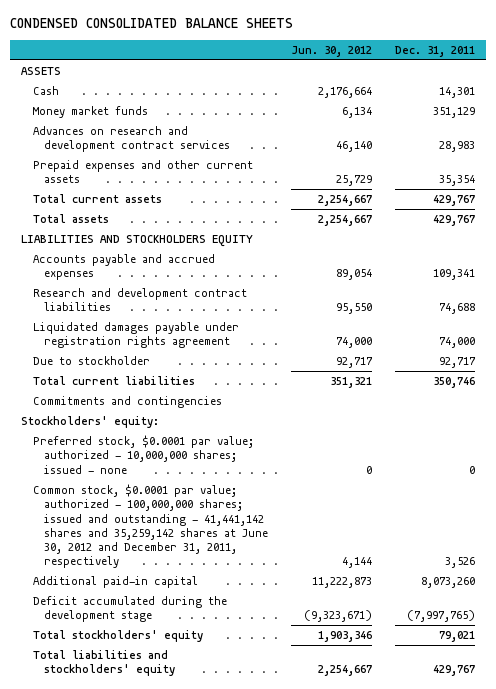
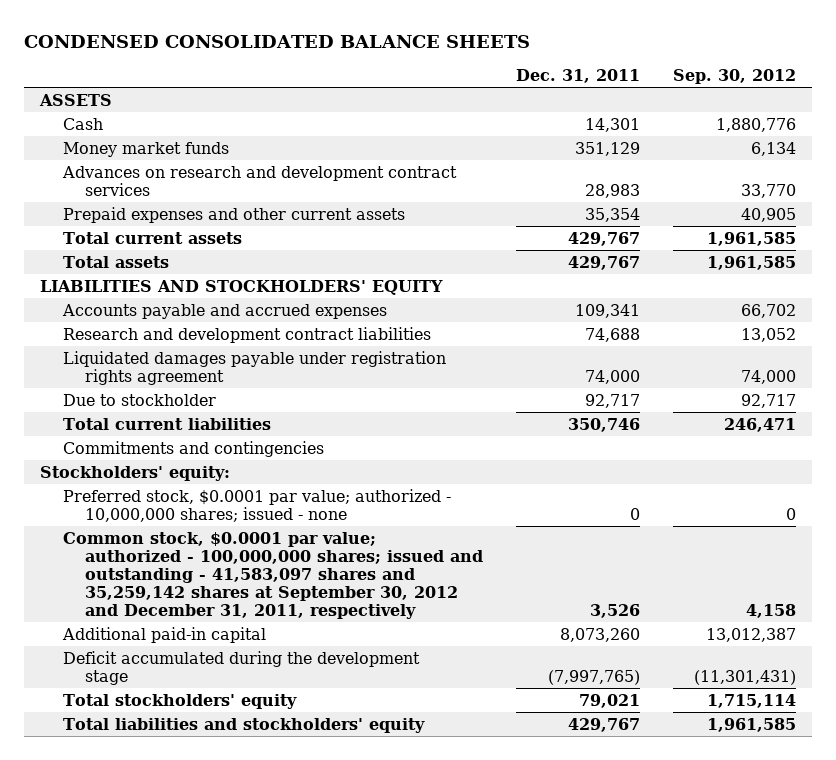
[290,45,372,57] Jun. 30, 2012 -> none
none -> [672,69,796,85] Sep. 30, 2012
[21,235,254,248] LIABILITIES AND STOCKHOLDERS EQUITY -> [40,279,444,295] LIABILITIES AND STOCKHOLDERS' EQUITY
[32,484,268,569] Common stock, $0.0001 par value; authorized - 100,000,000 shares; issued and outstanding - 41,441,142 shares and 35,259,142 shares at June 30, 2012 and December 31, 2011, respectively -> [62,531,484,620] Common stock, $0.0001 par value; authorized - 100,000,000 shares; issued and outstanding - 41,583,097 shares and 35,259,142 shares at September 30, 2012 and December 31, 2011, respectively

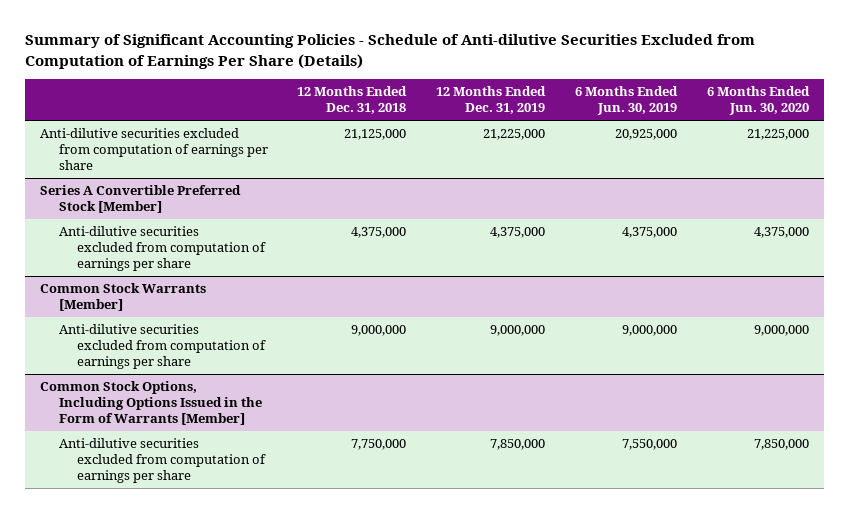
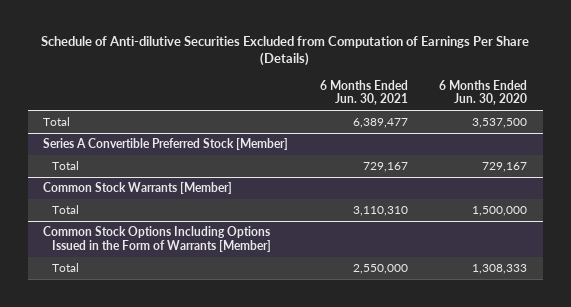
[24,34,755,69] Summary of Significant Accounting Policies - Schedule of Anti-dilutive Securities Excluded from Computation of Earnings Per Share (Details) -> [41,35,530,67] Schedule of Anti-dilutive Securities Excluded from Computation of Earnings Per Share (Details)
[297,86,408,115] 12 Months Ended Dec. 31, 2018 -> none
[436,86,547,115] 12 Months Ended Dec. 31, 2019 -> none
[574,86,678,116] 6 Months Ended Jun. 30, 2019 -> none
none -> [319,80,408,106] 6 Months Ended Jun. 30, 2021
[39,128,268,171] Anti-dilutive securities excluded from computation of earnings per share -> none
none -> [43,117,71,127] Total
[58,226,267,272] Anti-dilutive securities excluded from computation of earnings per share -> none
none -> [51,161,79,171] Total
[58,324,267,370] Anti-dilutive securities excluded from computation of earnings per share -> none
[58,438,267,484] Anti-dilutive securities excluded from computation of earnings per share -> none
none -> [51,205,79,215] Total
[39,381,262,426] Common Stock Options, Including Options Issued in the Form of Warrants [Member] -> [43,226,271,252] Common Stock Options Including Options Issued in the Form of Warrants [Member]
none -> [51,263,79,273] Total

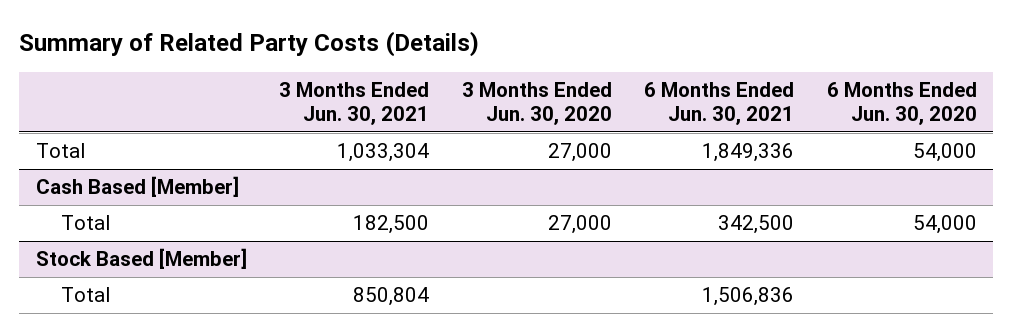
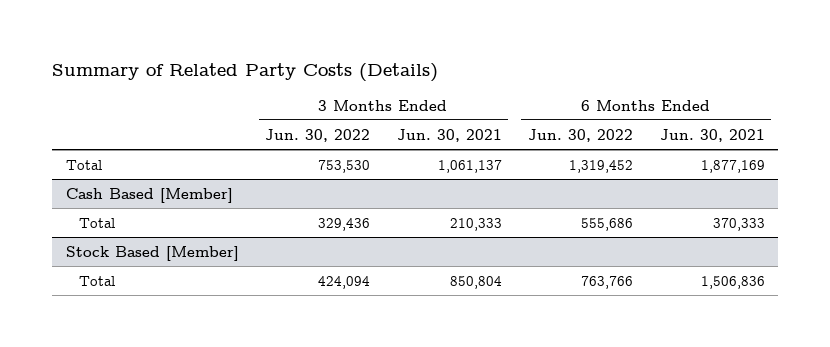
[461,82,612,126] 3 Months Ended Jun. 30, 2020 -> none
[826,82,977,126] 6 Months Ended Jun. 30, 2020 -> none
none -> [265,128,371,142] Jun. 30, 2022
none -> [528,128,634,142] Jun. 30, 2022
[337,143,430,163] 1,033,304 -> [437,159,502,173] 1,061,137
[702,143,795,163] 1,849,336 -> [700,159,765,173] 1,877,169
[353,215,430,235] 182,500 -> [449,217,502,231] 210,333
[718,215,795,235] 342,500 -> [712,217,765,231] 370,333

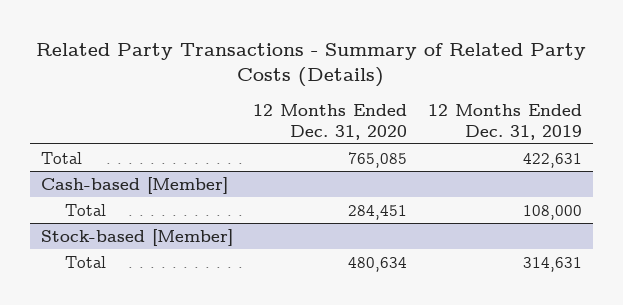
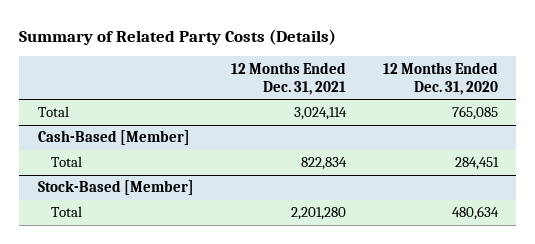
[36,42,587,87] Related Party Transactions - Summary of Related Party Costs (Details) -> [19,28,337,45] Summary of Related Party Costs (Details)
[428,103,583,140] 12 Months Ended Dec. 31, 2019 -> none
none -> [230,61,346,95] 12 Months Ended Dec. 31, 2021
[40,176,228,194] Cash-based [Member] -> [37,130,190,146] Cash-Based [Member]
[40,228,233,246] Stock-based [Member] -> [37,180,194,196] Stock-Based [Member]

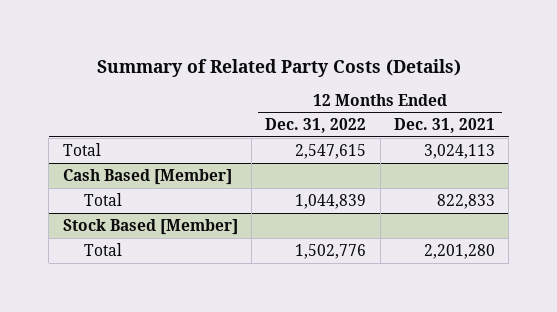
[382,61,498,95] 12 Months Ended Dec. 31, 2020 -> none
none -> [265,118,367,134] Dec. 31, 2022
[293,107,347,121] 3,024,114 -> [423,143,495,159] 3,024,113
[37,130,190,146] Cash-Based [Member] -> [62,168,232,185] Cash Based [Member]
[300,157,347,171] 822,834 -> [436,193,495,209] 822,833
[37,180,194,196] Stock-Based [Member] -> [62,218,238,235] Stock Based [Member]

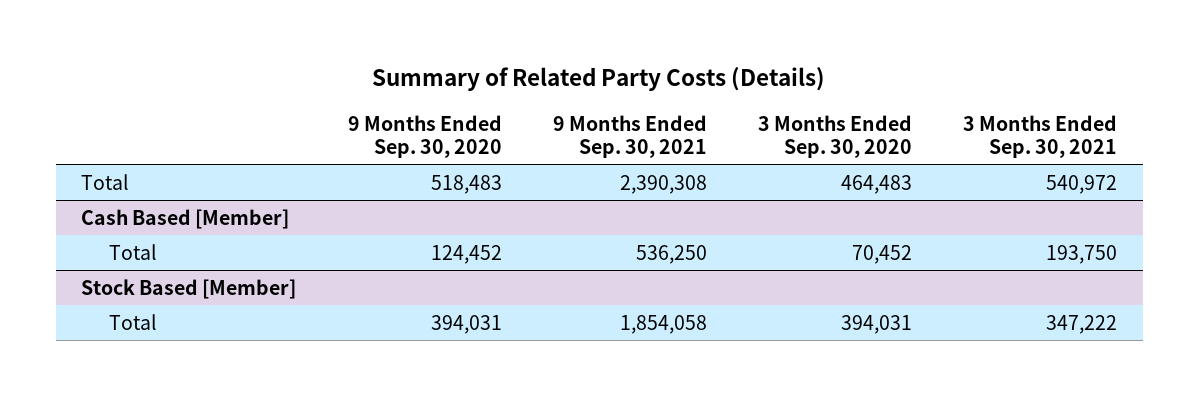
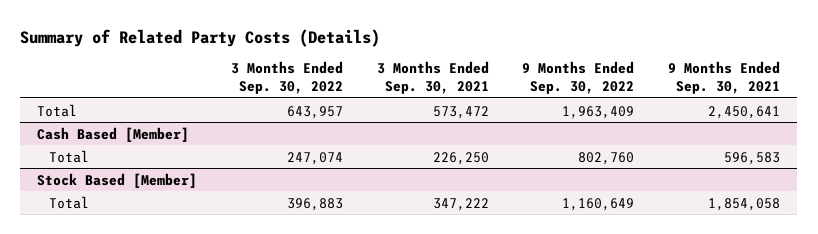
[347,114,502,158] 9 Months Ended Sep. 30, 2020 -> none
[758,114,913,158] 3 Months Ended Sep. 30, 2020 -> none
none -> [231,61,344,95] 3 Months Ended Sep. 30, 2022
none -> [522,61,635,95] 9 Months Ended Sep. 30, 2022
[619,174,707,194] 2,390,308 -> [708,105,781,119] 2,450,641
[1046,174,1118,194] 540,972 -> [432,105,489,119] 573,472
[635,244,707,264] 536,250 -> [724,151,781,165] 596,583
[1046,244,1118,264] 193,750 -> [432,151,489,165] 226,250

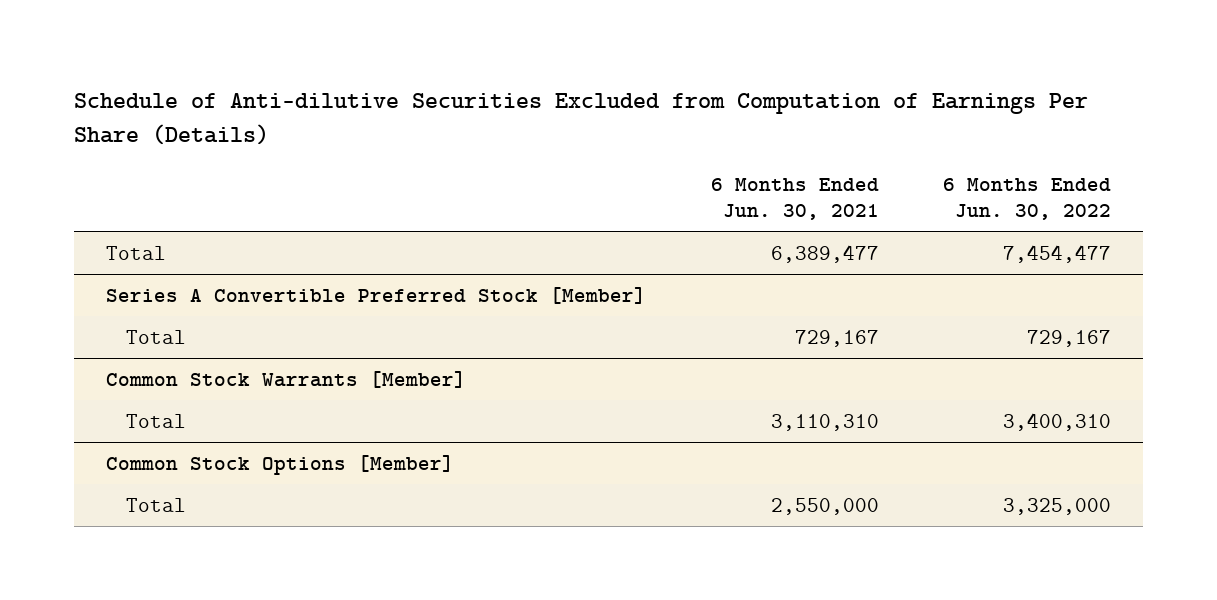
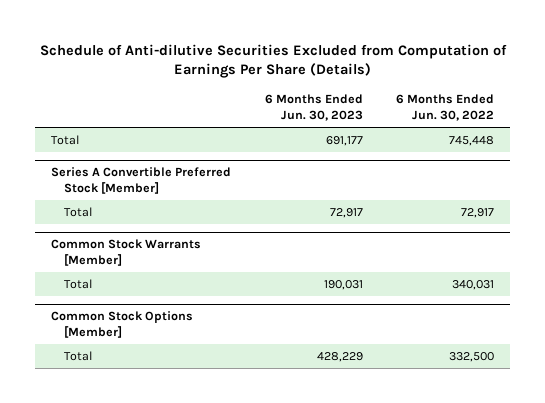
[710,178,879,220] 6 Months Ended Jun. 30, 2021 -> none
none -> [264,94,363,122] 6 Months Ended Jun. 30, 2023
[1003,244,1112,263] 7,454,477 -> [448,136,494,147] 745,448
[1027,329,1112,347] 729,167 -> [460,208,494,219] 72,917
[1003,412,1112,431] 3,400,310 -> [451,280,494,291] 340,031
[1003,497,1112,515] 3,325,000 -> [448,352,494,363] 332,500

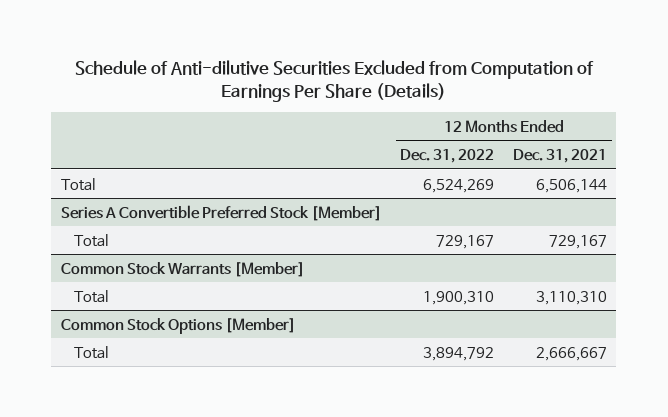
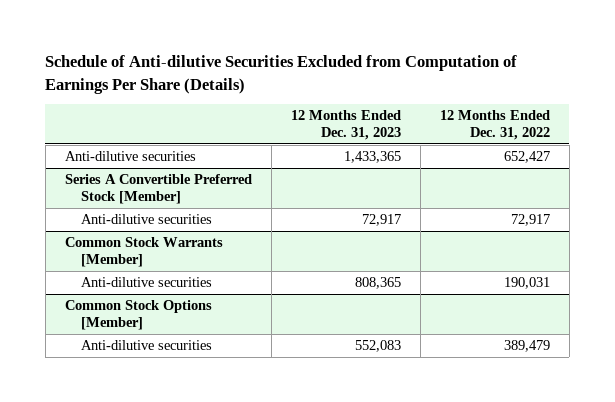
[513,148,608,163] Dec. 31, 2021 -> none
none -> [290,110,401,140] 12 Months Ended Dec. 31, 2023
[60,177,96,191] Total -> none
none -> [64,151,196,162] Anti-dilutive securities
[74,233,110,247] Total -> none
none -> [80,214,212,225] Anti-dilutive securities
[74,289,110,303] Total -> none
none -> [80,277,212,288] Anti-dilutive securities
[74,345,110,359] Total -> none
none -> [80,340,212,351] Anti-dilutive securities

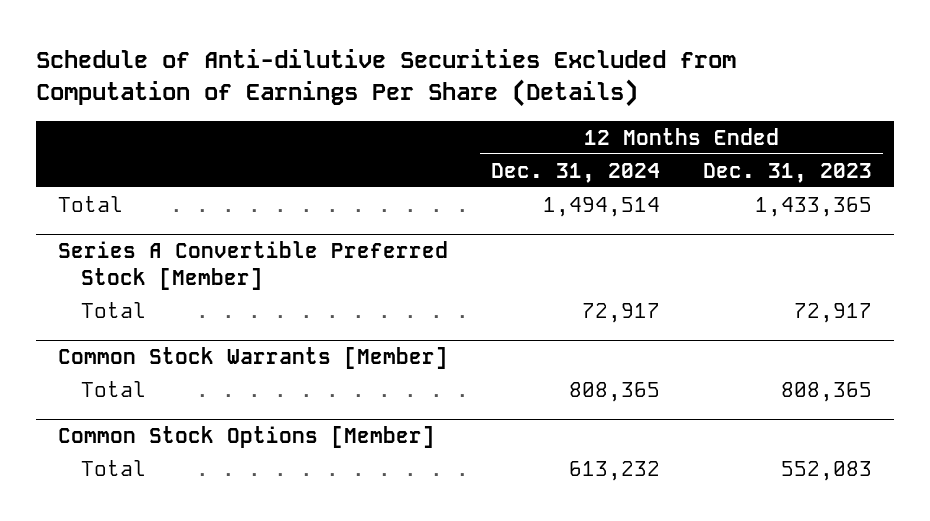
[439,110,550,140] 12 Months Ended Dec. 31, 2022 -> none
none -> [491,162,661,183] Dec. 31, 2024
[64,151,196,162] Anti-dilutive securities -> [57,195,123,212] Total
[80,214,212,225] Anti-dilutive securities -> [80,301,146,318] Total
[80,277,212,288] Anti-dilutive securities -> [80,380,146,397] Total
[80,340,212,351] Anti-dilutive securities -> [80,459,146,476] Total

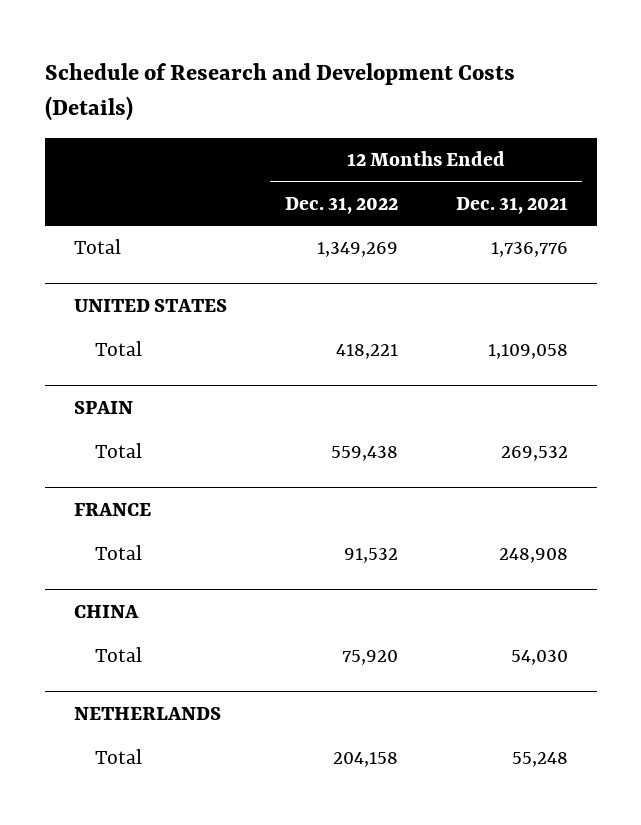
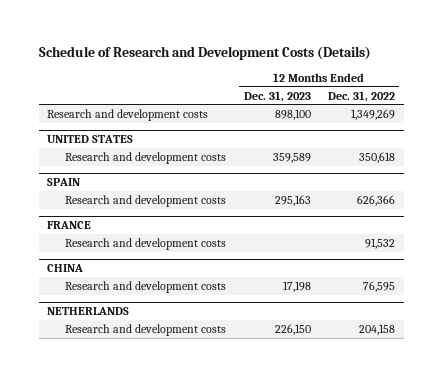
[455,196,568,214] Dec. 31, 2021 -> none
none -> [243,90,311,102] Dec. 31, 2023
[73,239,121,255] Total -> [47,108,209,121] Research and development costs
[94,341,142,357] Total -> none
none -> [65,151,227,164] Research and development costs
[94,443,142,459] Total -> none
none -> [65,194,227,207] Research and development costs
[94,545,142,561] Total -> [65,237,227,250] Research and development costs
[94,647,142,663] Total -> none
none -> [65,280,227,293] Research and development costs
[94,749,142,765] Total -> [65,323,227,336] Research and development costs

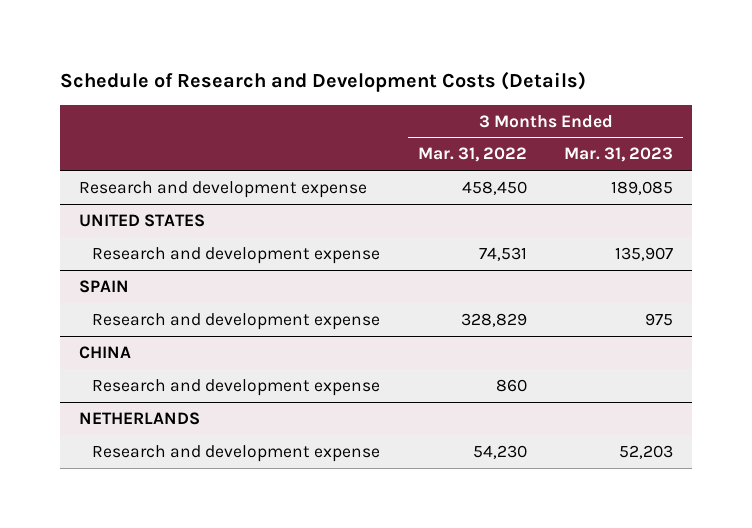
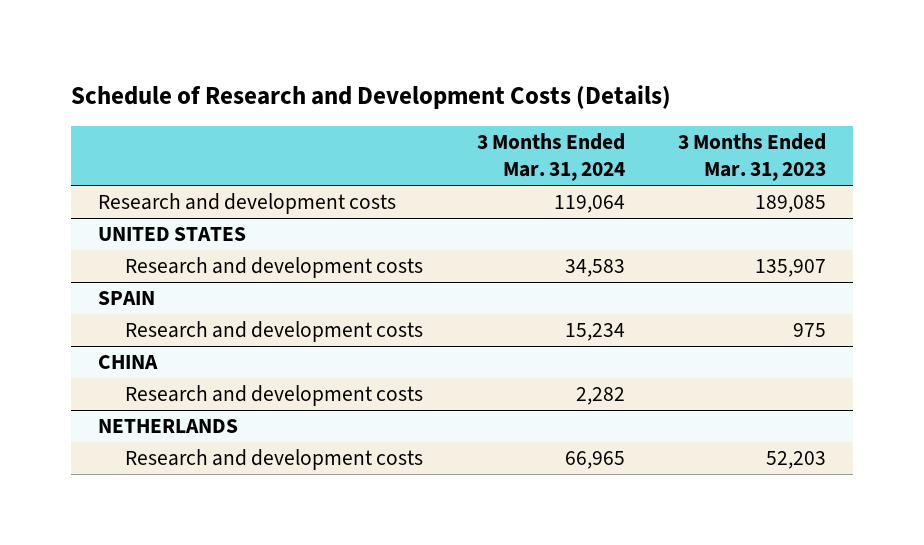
[417,147,527,163] Mar. 31, 2022 -> none
none -> [476,133,625,182] 3 Months Ended Mar. 31, 2024
[79,180,368,198] Research and development expense -> [97,193,396,215] Research and development costs
[92,246,381,264] Research and development expense -> [125,257,424,279] Research and development costs
[92,312,381,330] Research and development expense -> [125,321,424,343] Research and development costs
[92,378,381,396] Research and development expense -> [125,385,424,407] Research and development costs
[92,444,381,462] Research and development expense -> [125,449,424,471] Research and development costs

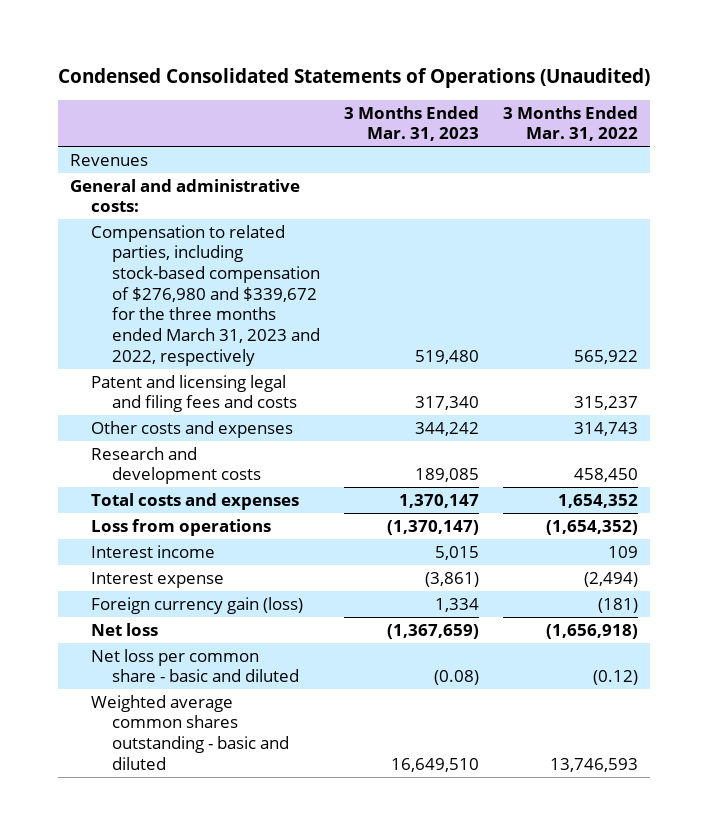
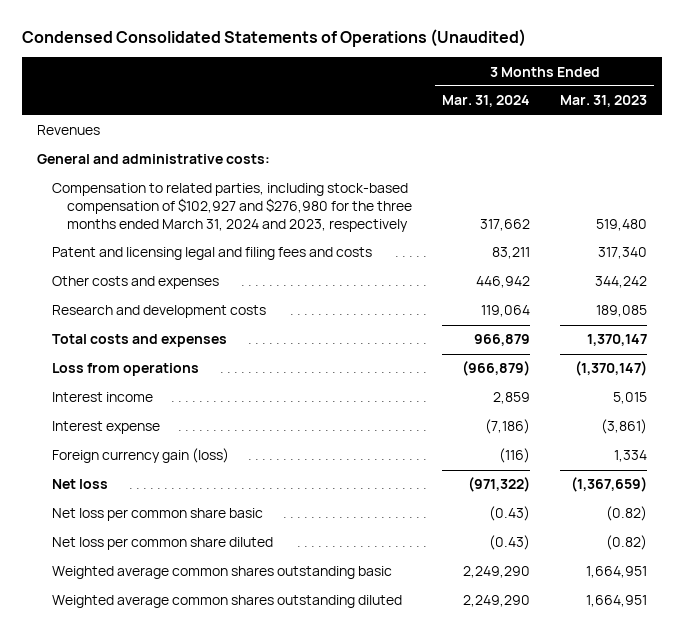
[502,105,638,142] 3 Months Ended Mar. 31, 2022 -> none
none -> [442,95,531,108] Mar. 31, 2024
[90,224,320,366] Compensation to related parties, including stock-based compensation of $276,980 and $339,672 for the three months ended March 31, 2023 and 2022, respectively -> [51,183,413,233] Compensation to related parties, including stock-based compensation of $102,927 and $276,980 for the three months ended March 31, 2024 and 2023, respectively
[90,648,299,683] Net loss per common share - basic and diluted -> [51,508,263,522] Net loss per common share basic
[433,670,479,686] (0.08) -> [605,506,647,522] (0.82)
none -> [51,537,273,551] Net loss per common share diluted
[90,694,289,770] Weighted average common shares outstanding - basic and diluted -> [51,566,392,580] Weighted average common shares outstanding basic
[390,757,479,772] 16,649,510 -> [585,566,647,579] 1,664,951
none -> [51,595,402,609] Weighted average common shares outstanding diluted

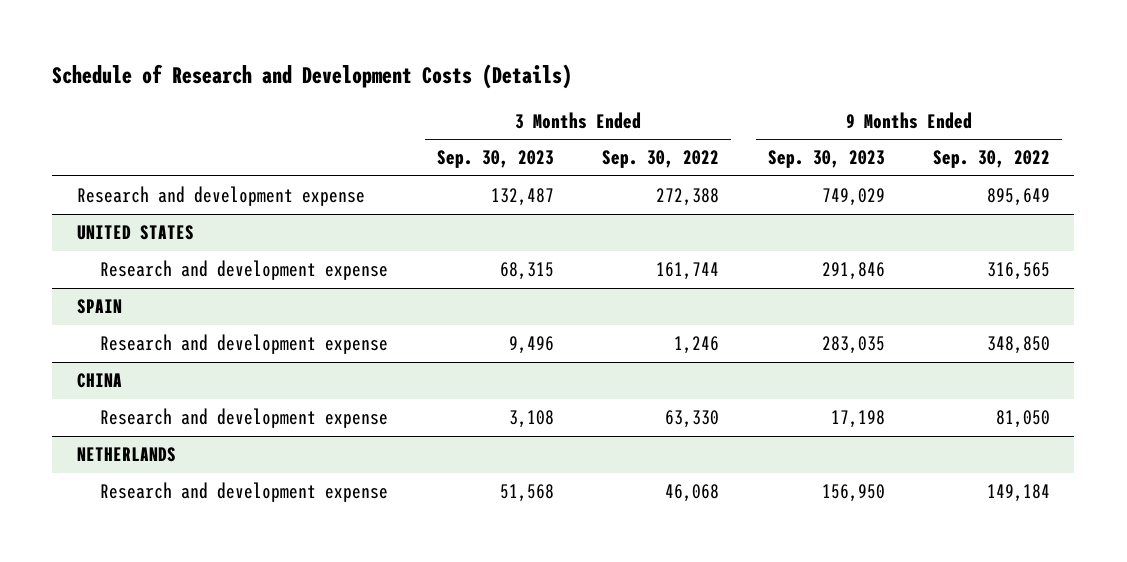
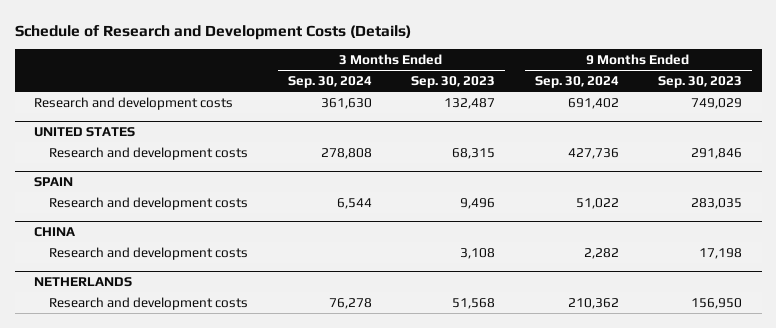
[602,150,720,169] Sep. 30, 2022 -> none
[933,150,1051,169] Sep. 30, 2022 -> none
none -> [287,76,372,89] Sep. 30, 2024
none -> [534,76,619,89] Sep. 30, 2024
[76,186,365,207] Research and development expense -> [34,96,234,110] Research and development costs
[100,260,389,281] Research and development expense -> [49,146,249,160] Research and development costs
[100,334,389,355] Research and development expense -> [49,196,249,210] Research and development costs
[100,408,389,429] Research and development expense -> [49,246,249,260] Research and development costs
[100,482,389,503] Research and development expense -> [49,296,249,310] Research and development costs

